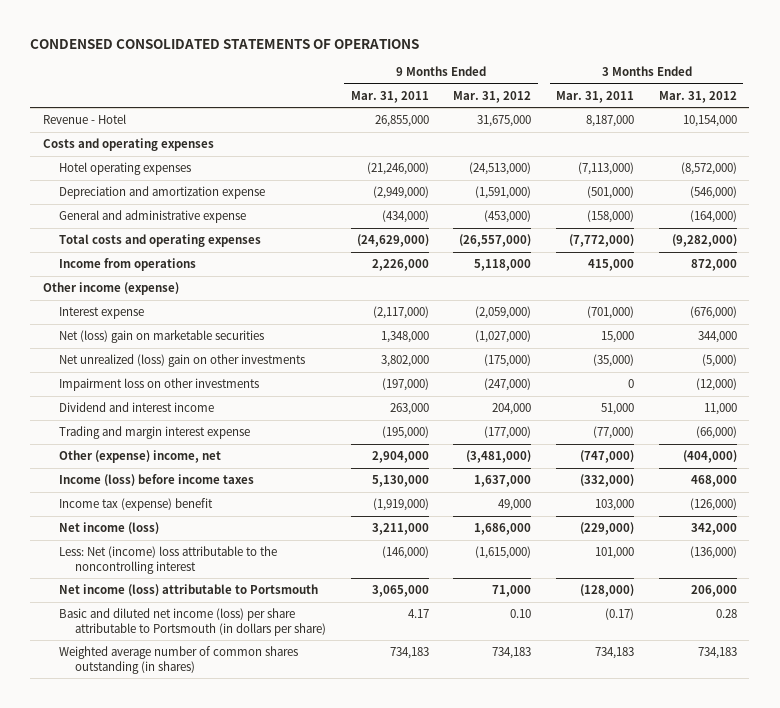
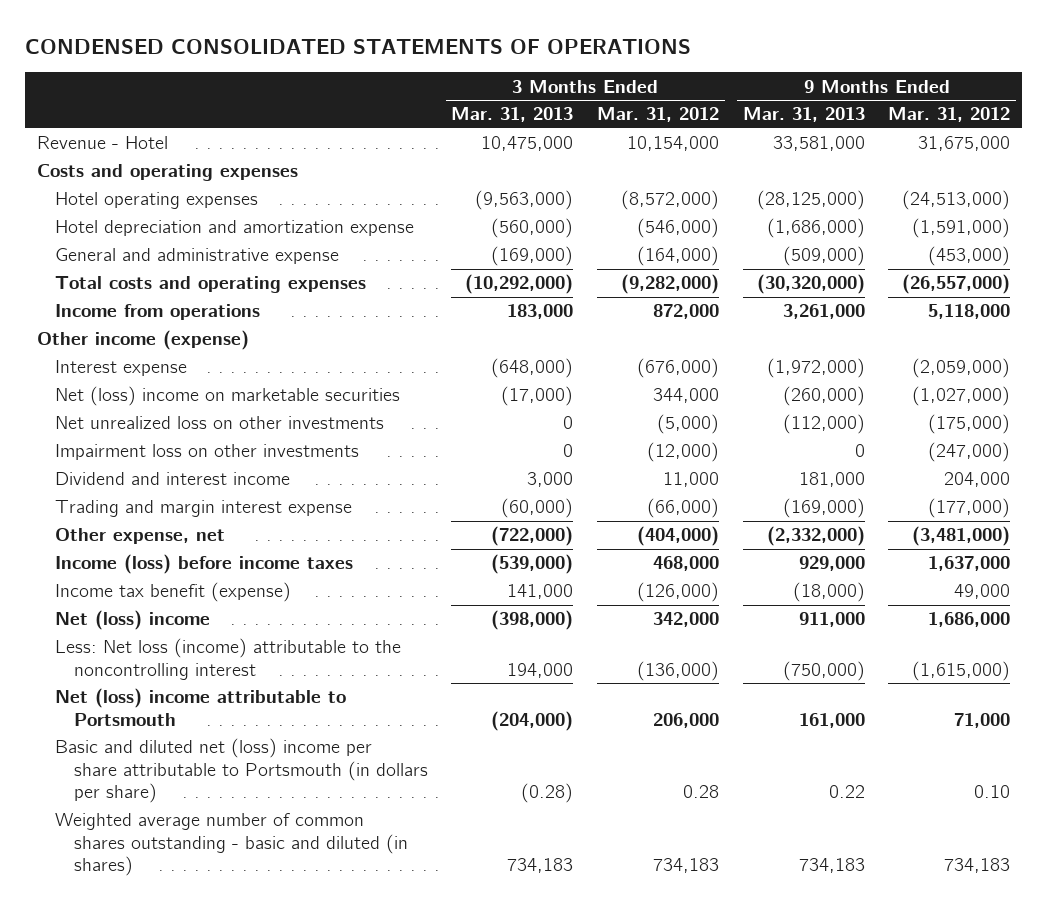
[350,90,429,103] Mar. 31, 2011 -> none
[556,90,635,103] Mar. 31, 2011 -> none
none -> [451,107,574,123] Mar. 31, 2013
none -> [742,107,865,123] Mar. 31, 2013
[58,186,265,200] Depreciation and amortization expense -> [55,220,415,237] Hotel depreciation and amortization expense
[58,330,264,344] Net (loss) gain on marketable securities -> [55,386,401,407] Net (loss) income on marketable securities
[58,354,305,368] Net unrealized (loss) gain on other investments -> [55,416,385,430] Net unrealized loss on other investments
[58,450,221,464] Other (expense) income, net -> [55,528,226,545] Other expense, net
[58,498,213,512] Income tax (expense) benefit -> [55,582,292,603] Income tax benefit (expense)
[58,522,159,535] Net income (loss) -> [55,610,211,631] Net (loss) income
[58,546,277,574] Less: Net (income) loss attributable to the noncontrolling interest -> [55,638,402,680] Less: Net loss (income) attributable to the noncontrolling interest
[58,584,318,597] Net income (loss) attributable to Portsmouth -> [55,688,347,726] Net (loss) income attributable to Portsmouth
[58,608,326,636] Basic and diluted net income (loss) per share attributable to Portsmouth (in dollars per share) -> [55,738,428,803] Basic and diluted net (loss) income per share attributable to Portsmouth (in dollars per share)
[58,646,298,674] Weighted average number of common shares outstanding (in shares) -> [55,813,408,876] Weighted average number of common shares outstanding - basic and diluted (in shares)

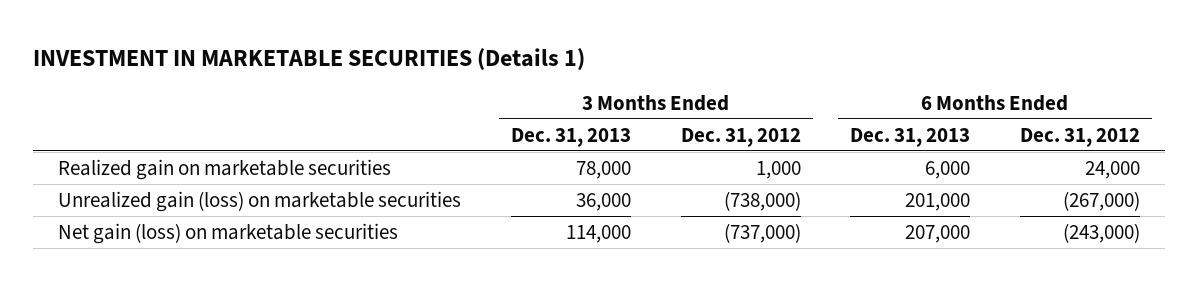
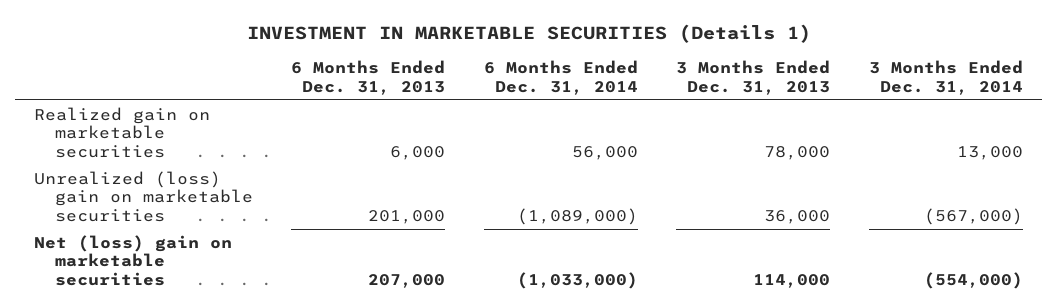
[680,127,801,147] Dec. 31, 2012 -> none
[1020,127,1141,147] Dec. 31, 2012 -> none
none -> [483,59,638,95] 6 Months Ended Dec. 31, 2014
none -> [868,59,1023,95] 3 Months Ended Dec. 31, 2014
[58,190,462,212] Unrealized gain (loss) on marketable securities -> [34,170,253,223] Unrealized (loss) gain on marketable securities
[58,222,399,244] Net gain (loss) on marketable securities -> [34,234,233,287] Net (loss) gain on marketable securities

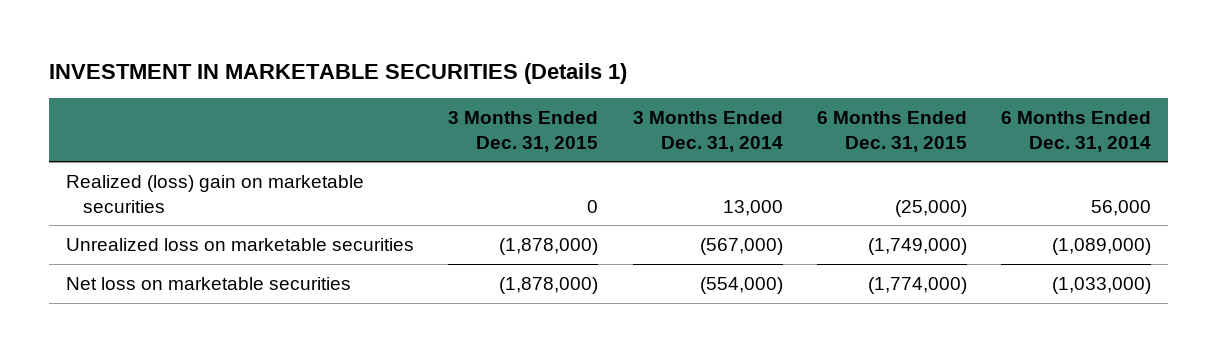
[291,59,446,95] 6 Months Ended Dec. 31, 2013 -> none
[676,59,831,95] 3 Months Ended Dec. 31, 2013 -> none
none -> [448,111,599,152] 3 Months Ended Dec. 31, 2015
none -> [816,111,967,152] 6 Months Ended Dec. 31, 2015
[34,106,211,159] Realized gain on marketable securities -> [66,174,365,213] Realized (loss) gain on marketable securities
[34,170,253,223] Unrealized (loss) gain on marketable securities -> [66,237,415,251] Unrealized loss on marketable securities
[34,234,233,287] Net (loss) gain on marketable securities -> [66,276,352,290] Net loss on marketable securities

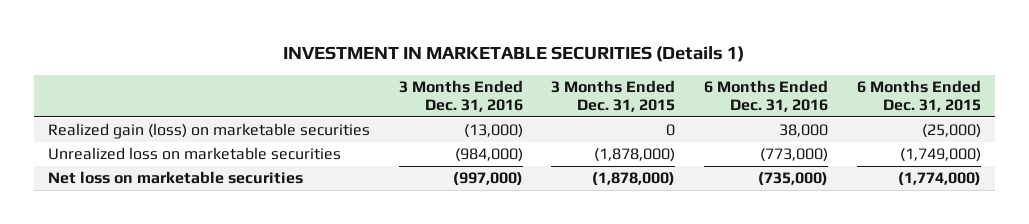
[632,111,783,152] 3 Months Ended Dec. 31, 2014 -> none
[1001,111,1152,152] 6 Months Ended Dec. 31, 2014 -> none
none -> [398,79,523,113] 3 Months Ended Dec. 31, 2016
none -> [704,79,829,113] 6 Months Ended Dec. 31, 2016
[66,174,365,213] Realized (loss) gain on marketable securities -> [48,123,371,140] Realized gain (loss) on marketable securities

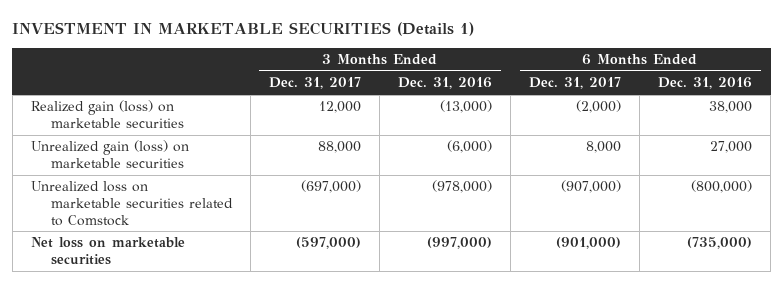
[551,79,676,113] 3 Months Ended Dec. 31, 2015 -> none
[856,79,981,113] 6 Months Ended Dec. 31, 2015 -> none
none -> [268,77,361,90] Dec. 31, 2017
none -> [528,77,621,90] Dec. 31, 2017
[48,147,342,161] Unrealized loss on marketable securities -> [30,140,189,168] Unrealized gain (loss) on marketable securities
[454,148,523,163] (984,000) -> [446,140,492,154] (6,000)
[760,148,829,163] (773,000) -> [709,141,752,154] 27,000
none -> [30,181,233,226] Unrealized loss on marketable securities related to Comstock

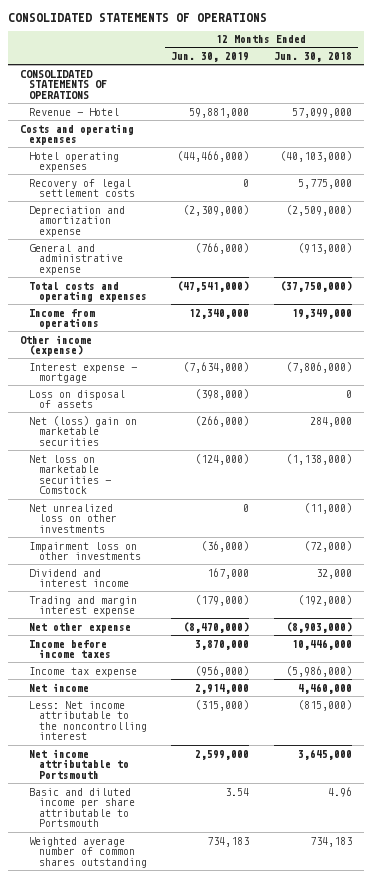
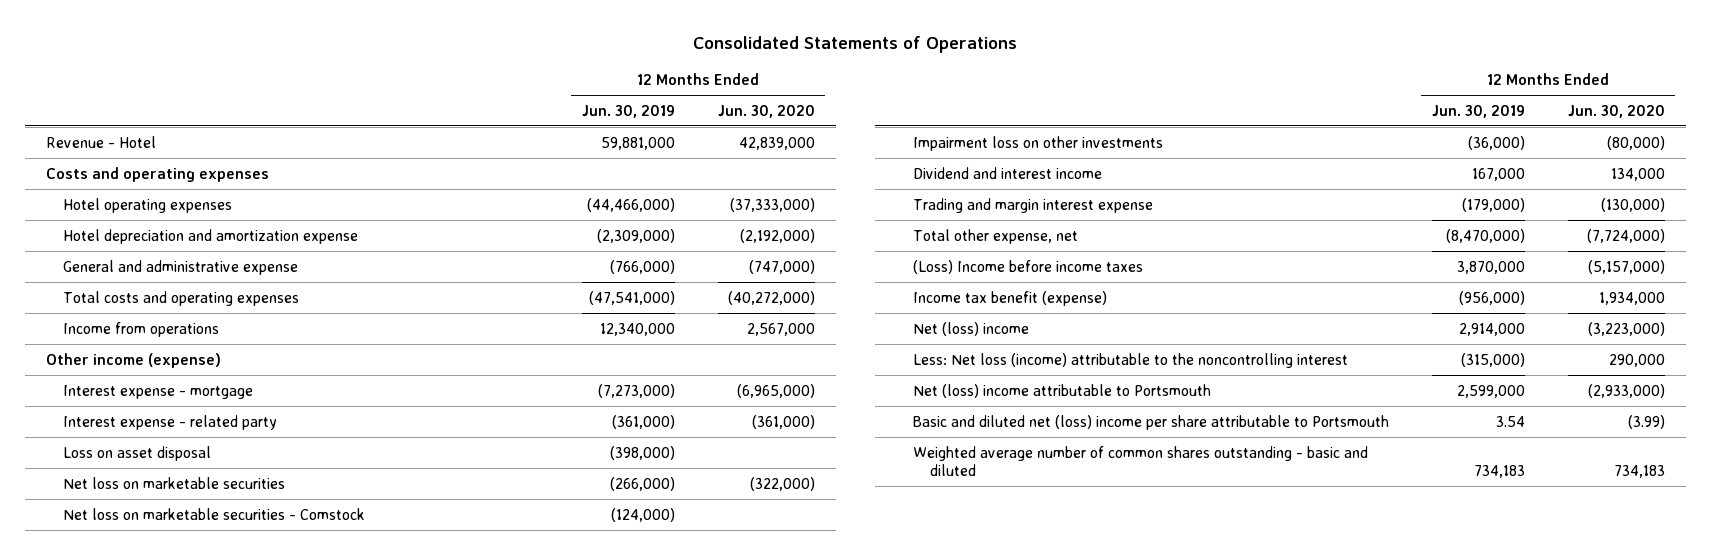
[7,12,267,22] CONSOLIDATED STATEMENTS OF OPERATIONS -> [693,35,1018,53] Consolidated Statements of Operations
[273,51,352,62] Jun. 30, 2018 -> none
none -> [717,104,815,118] Jun. 30, 2020
[20,69,108,99] CONSOLIDATED STATEMENTS OF OPERATIONS -> none
[29,178,135,198] Recovery of legal settlement costs -> none
[29,205,126,237] Depreciation and amortization expense -> [63,228,359,244] Hotel depreciation and amortization expense
[183,361,250,373] (7,634,000) -> [597,383,675,398] (7,273,000)
none -> [63,414,278,430] Interest expense - related party
[29,389,126,409] Loss on disposal of assets -> [63,445,212,461] Loss on asset disposal
[29,415,138,446] Net (loss) gain on marketable securities -> [63,476,286,489] Net loss on marketable securities
[29,503,117,533] Net unrealized loss on other investments -> none
[29,622,132,633] Net other expense -> [913,228,1079,244] Total other expense, net
[29,639,111,659] Income before income taxes -> [913,259,1144,274] (Loss) Income before income taxes
[29,666,138,677] Income tax expense -> [913,290,1108,306] Income tax benefit (expense)
[29,682,90,692] Net income -> [913,321,1030,336] Net (loss) income
[29,700,147,741] Less: Net income attributable to the noncontrolling interest -> [913,352,1349,368] Less: Net loss (income) attributable to the noncontrolling interest
[29,748,129,779] Net income attributable to Portsmouth -> [913,383,1212,398] Net (loss) income attributable to Portsmouth
[29,787,135,828] Basic and diluted income per share attributable to Portsmouth -> [913,414,1390,430] Basic and diluted net (loss) income per share attributable to Portsmouth
[29,836,147,868] Weighted average number of common shares outstanding -> [913,445,1369,477] Weighted average number of common shares outstanding - basic and diluted

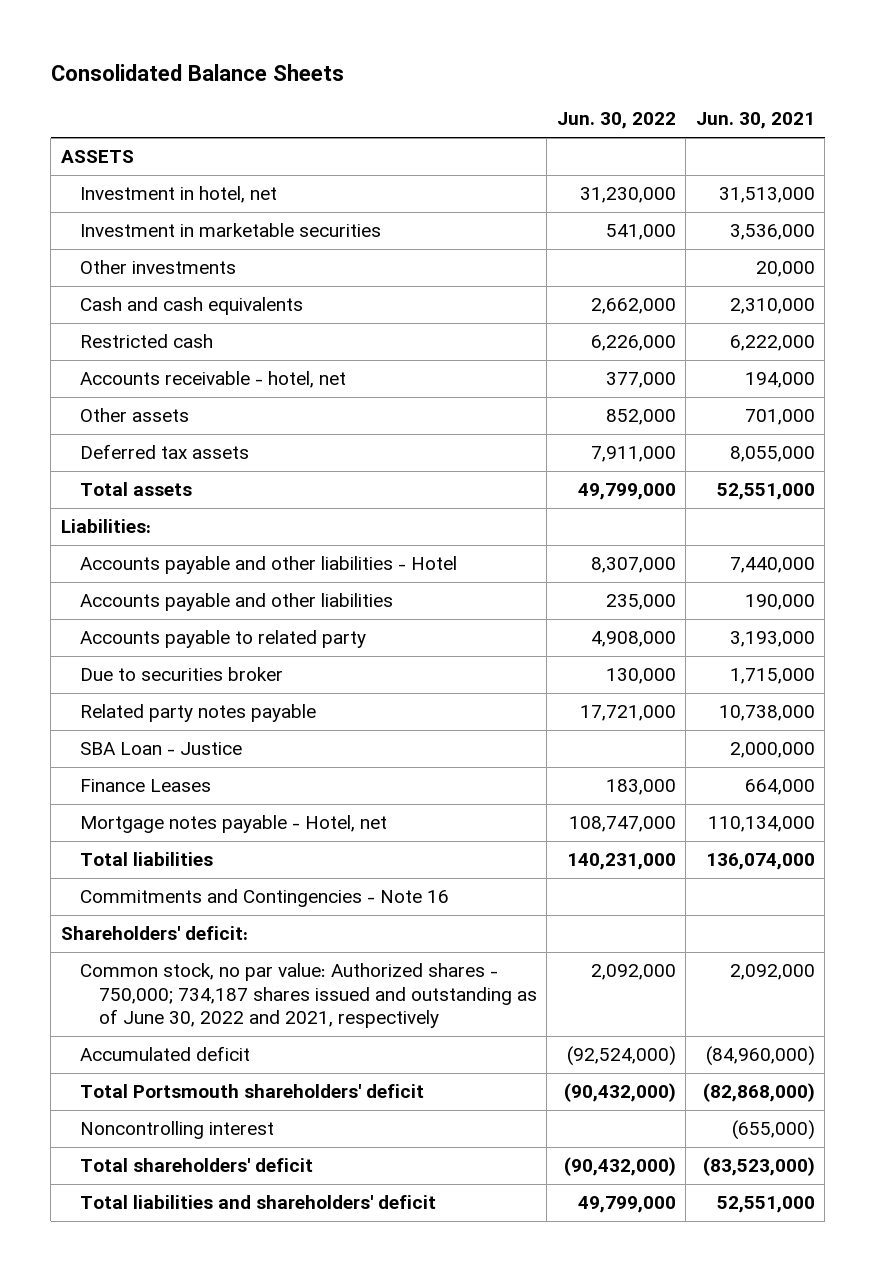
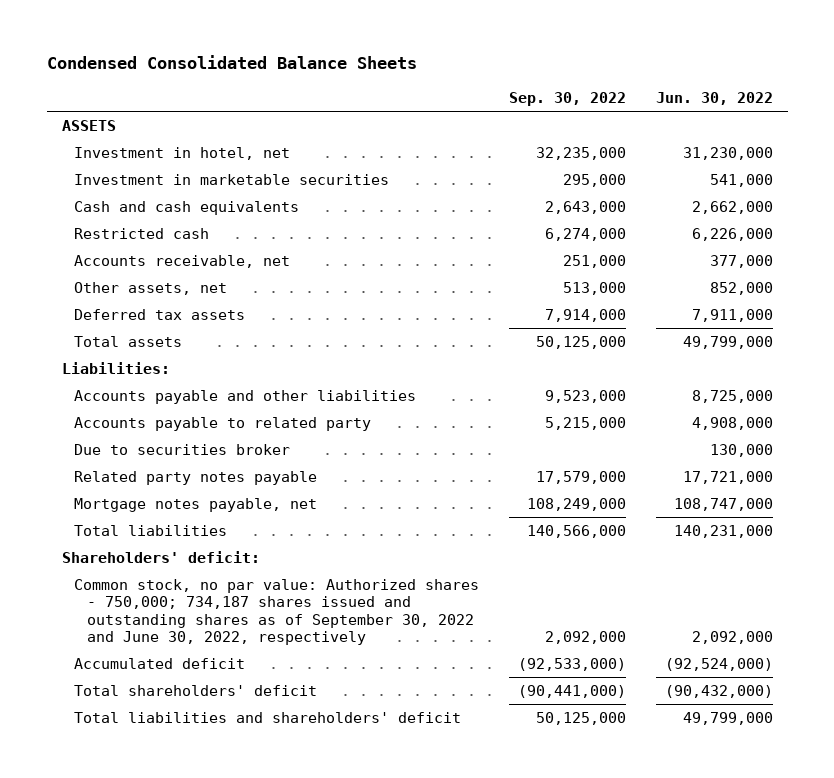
[50,63,344,81] Consolidated Balance Sheets -> [46,55,417,70] Condensed Consolidated Balance Sheets
[695,112,815,130] Jun. 30, 2021 -> none
none -> [508,91,626,106] Sep. 30, 2022
[79,260,236,275] Other investments -> none
[79,371,346,389] Accounts receivable - hotel, net -> [74,254,291,268] Accounts receivable, net
[79,408,189,423] Other assets -> [74,281,228,295] Other assets, net
[79,556,457,575] Accounts payable and other liabilities - Hotel -> none
[605,594,676,611] 235,000 -> [691,389,773,403] 8,725,000
[79,742,242,756] SBA Loan - Justice -> none
[79,779,211,793] Finance Leases -> none
[79,815,387,834] Mortgage notes payable - Hotel, net -> [74,497,318,512] Mortgage notes payable, net
[79,889,449,908] Commitments and Contingencies - Note 16 -> none
[79,963,537,1028] Common stock, no par value: Authorized shares - 750,000; 734,187 shares issued and outstanding as of June 30, 2022 and 2021, respectively -> [74,578,480,645] Common stock, no par value: Authorized shares - 750,000; 734,187 shares issued and outstanding shares as of September 30, 2022 and June 30, 2022, respectively
[79,1084,424,1099] Total Portsmouth shareholders' deficit -> none
[79,1121,274,1140] Noncontrolling interest -> none

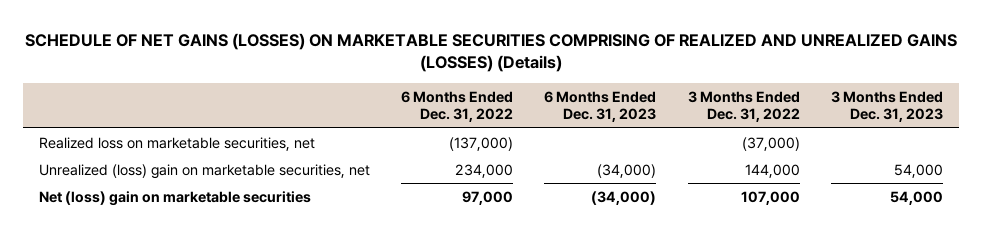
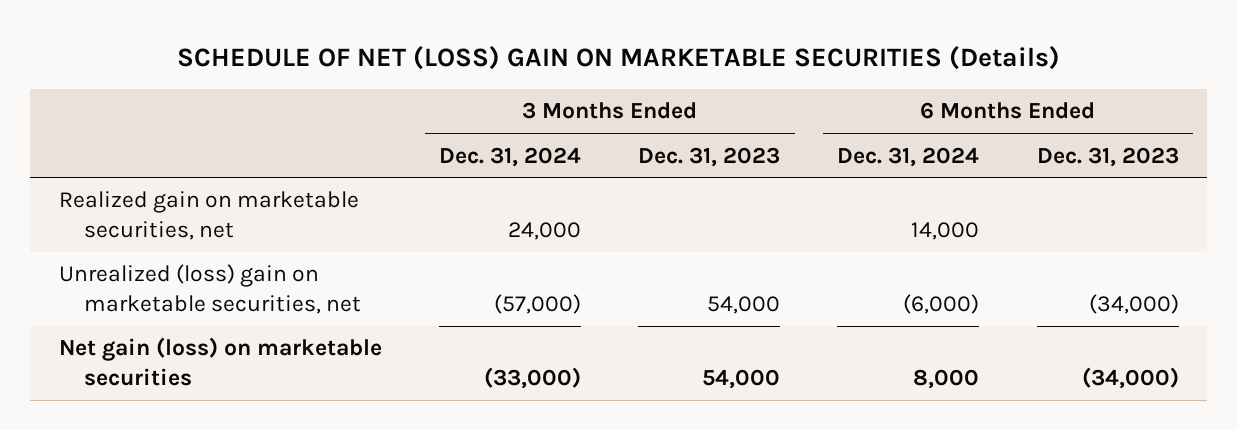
[24,32,957,73] SCHEDULE OF NET GAINS (LOSSES) ON MARKETABLE SECURITIES COMPRISING OF REALIZED AND UNREALIZED GAINS (LOSSES) (Details) -> [176,46,1060,71] SCHEDULE OF NET (LOSS) GAIN ON MARKETABLE SECURITIES (Details)
[401,90,514,123] 6 Months Ended Dec. 31, 2022 -> none
[687,90,800,123] 3 Months Ended Dec. 31, 2022 -> none
none -> [439,146,582,167] Dec. 31, 2024
none -> [837,146,980,167] Dec. 31, 2024
[38,136,315,151] Realized loss on marketable securities, net -> [58,191,359,241] Realized gain on marketable securities, net
[38,190,311,206] Net (loss) gain on marketable securities -> [58,337,382,387] Net gain (loss) on marketable securities

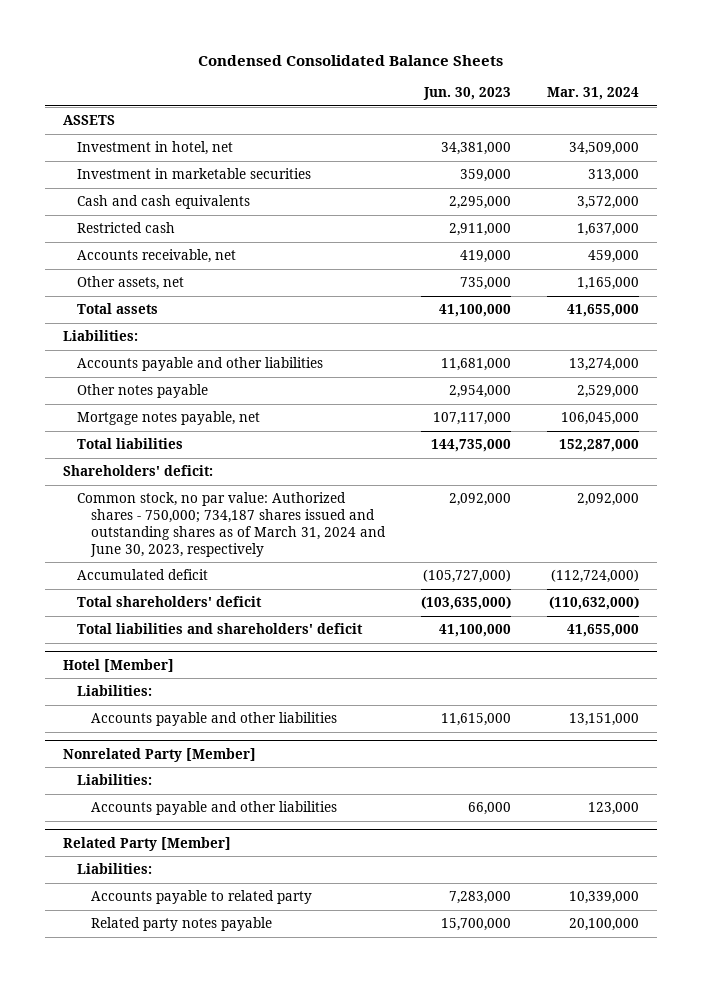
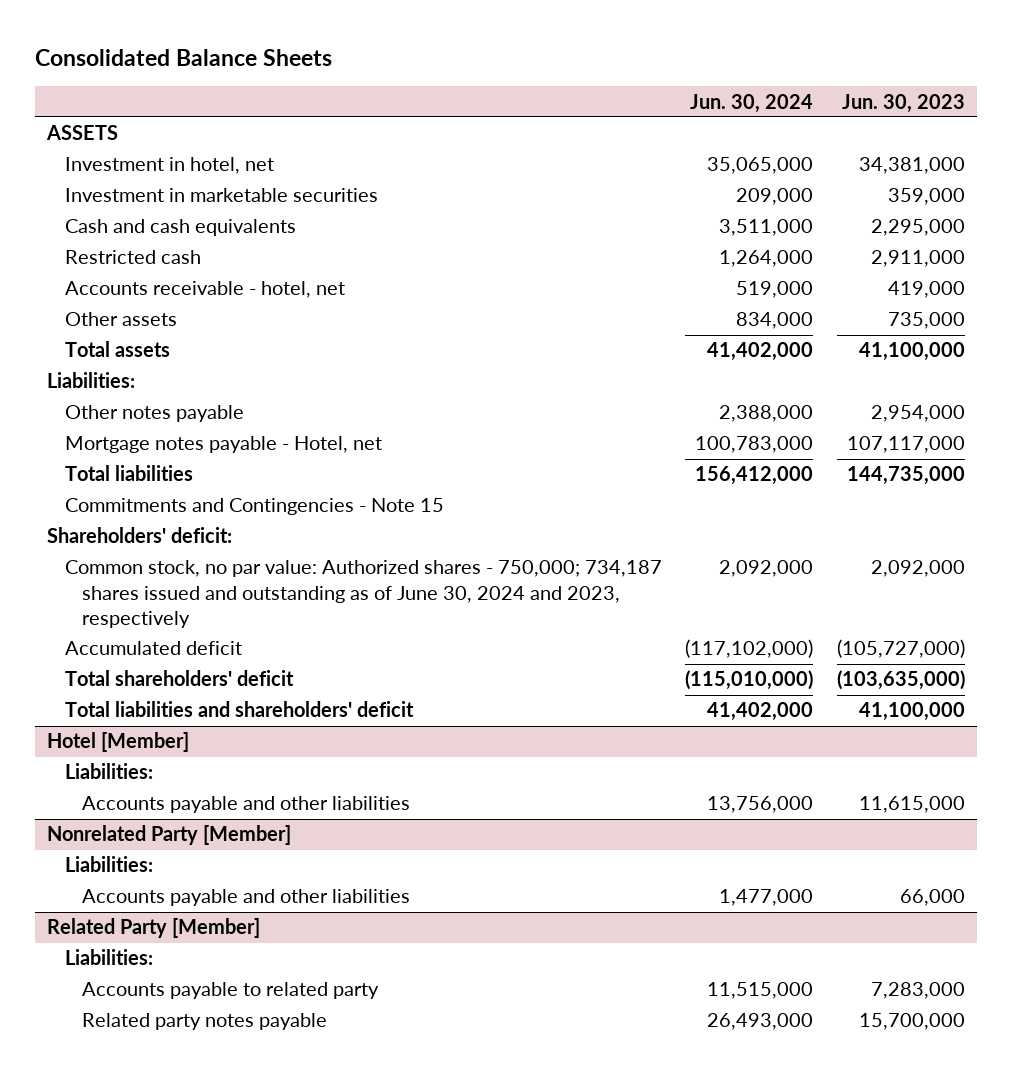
[197,54,503,66] Condensed Consolidated Balance Sheets -> [35,49,333,67] Consolidated Balance Sheets
[546,87,639,101] Mar. 31, 2024 -> none
none -> [690,93,814,113] Jun. 30, 2024
[76,249,236,264] Accounts receivable, net -> [64,281,345,299] Accounts receivable - hotel, net
[76,276,184,291] Other assets, net -> [64,312,177,327] Other assets
[76,357,323,372] Accounts payable and other liabilities -> none
[76,411,260,426] Mortgage notes payable, net -> [64,436,382,454] Mortgage notes payable - Hotel, net
none -> [64,498,444,516] Commitments and Contingencies - Note 15
[76,492,386,557] Common stock, no par value: Authorized shares - 750,000; 734,187 shares issued and outstanding shares as of March 31, 2024 and June 30, 2023, respectively -> [64,560,662,629] Common stock, no par value: Authorized shares - 750,000; 734,187 shares issued and outstanding as of June 30, 2024 and 2023, respectively

